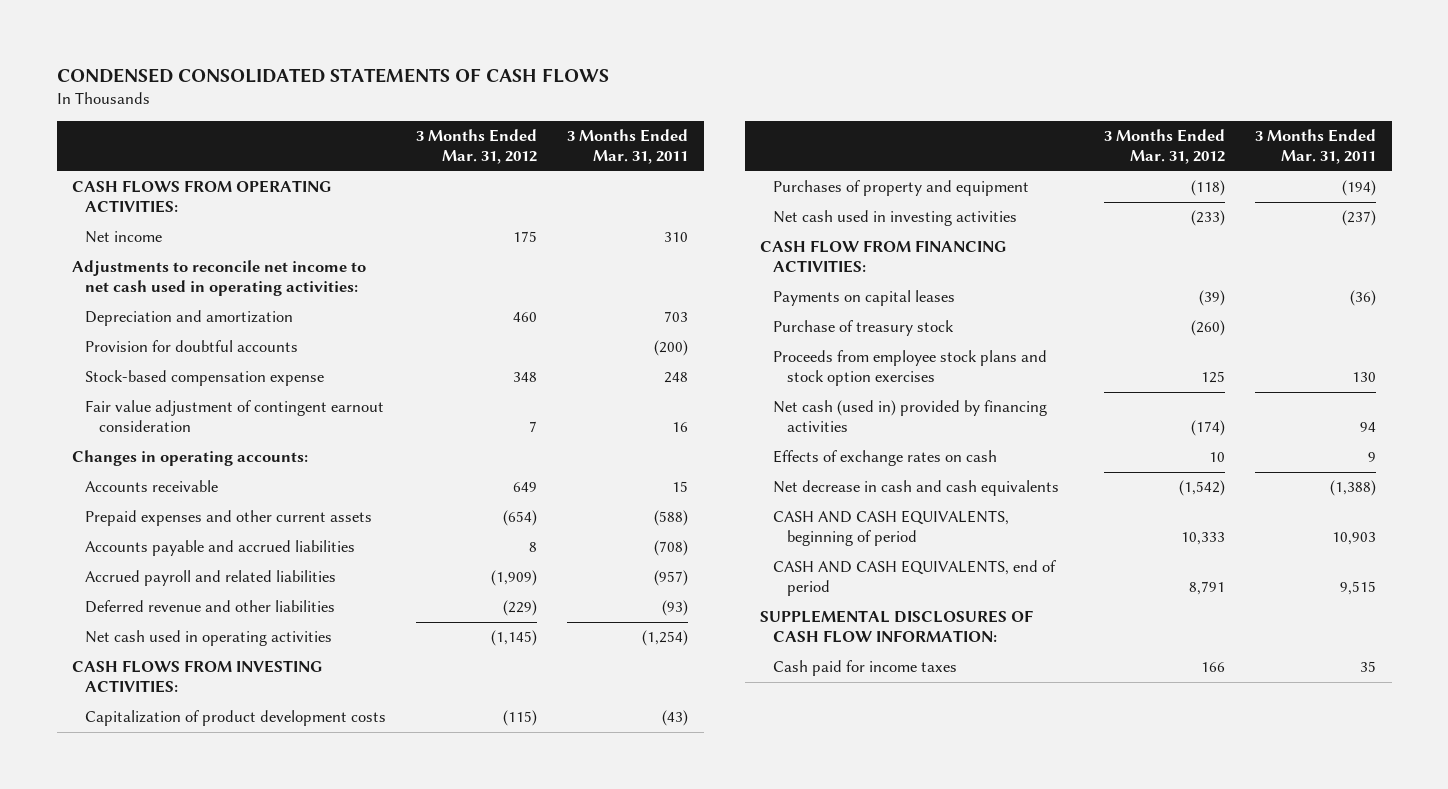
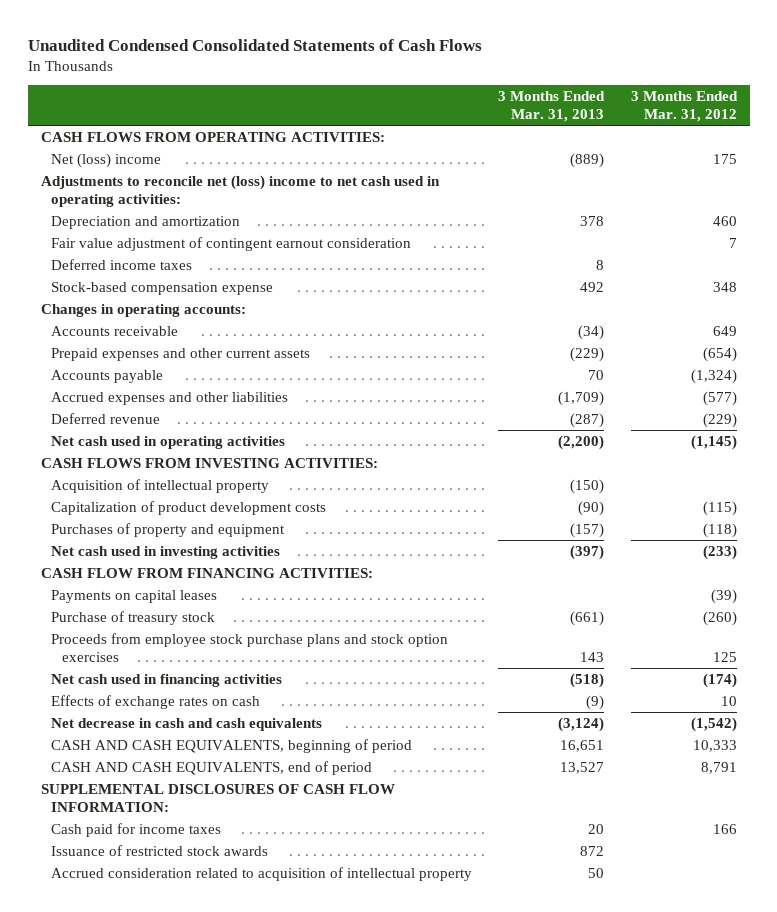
[56,68,609,84] CONDENSED CONSOLIDATED STATEMENTS OF CASH FLOWS -> [27,38,482,51] Unaudited Condensed Consolidated Statements of Cash Flows
[567,129,689,165] 3 Months Ended Mar. 31, 2011 -> none
none -> [498,91,606,123] 3 Months Ended Mar. 31, 2013
[85,231,163,244] Net income -> [51,152,162,168] Net (loss) income
[71,260,366,297] Adjustments to reconcile net income to net cash used in operating activities: -> [40,174,440,207] Adjustments to reconcile net (loss) income to net cash used in operating activities:
[85,340,299,353] Provision for doubtful accounts -> none
none -> [51,258,193,270] Deferred income taxes
[85,370,325,387] Stock-based compensation expense -> [51,281,274,295] Stock-based compensation expense
[85,540,356,557] Accounts payable and accrued liabilities -> none
[85,570,337,587] Accrued payroll and related liabilities -> none
none -> [51,369,164,383] Accounts payable
none -> [51,391,289,405] Accrued expenses and other liabilities
[85,600,336,614] Deferred revenue and other liabilities -> [51,412,161,424] Deferred revenue
none -> [51,478,270,493] Acquisition of intellectual property
[773,350,1048,387] Proceeds from employee stock plans and stock option exercises -> [51,632,449,662] Proceeds from employee stock purchase plans and stock option exercises
[773,400,1048,433] Net cash (used in) provided by financing activities -> [51,673,283,687] Net cash used in financing activities
none -> [51,844,269,856] Issuance of restricted stock awards
none -> [51,866,473,881] Accrued consideration related to acquisition of intellectual property

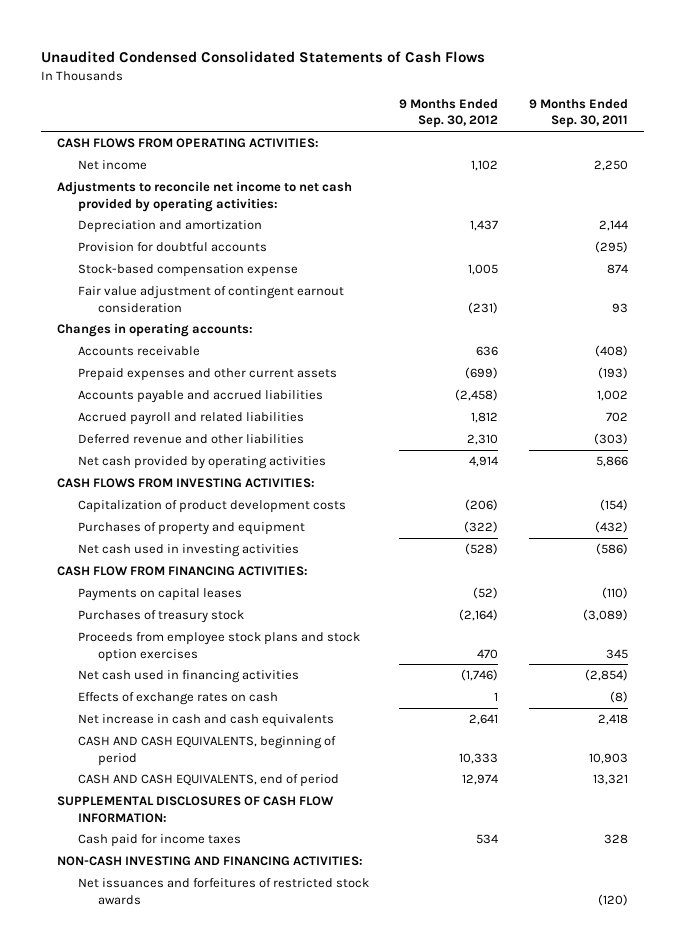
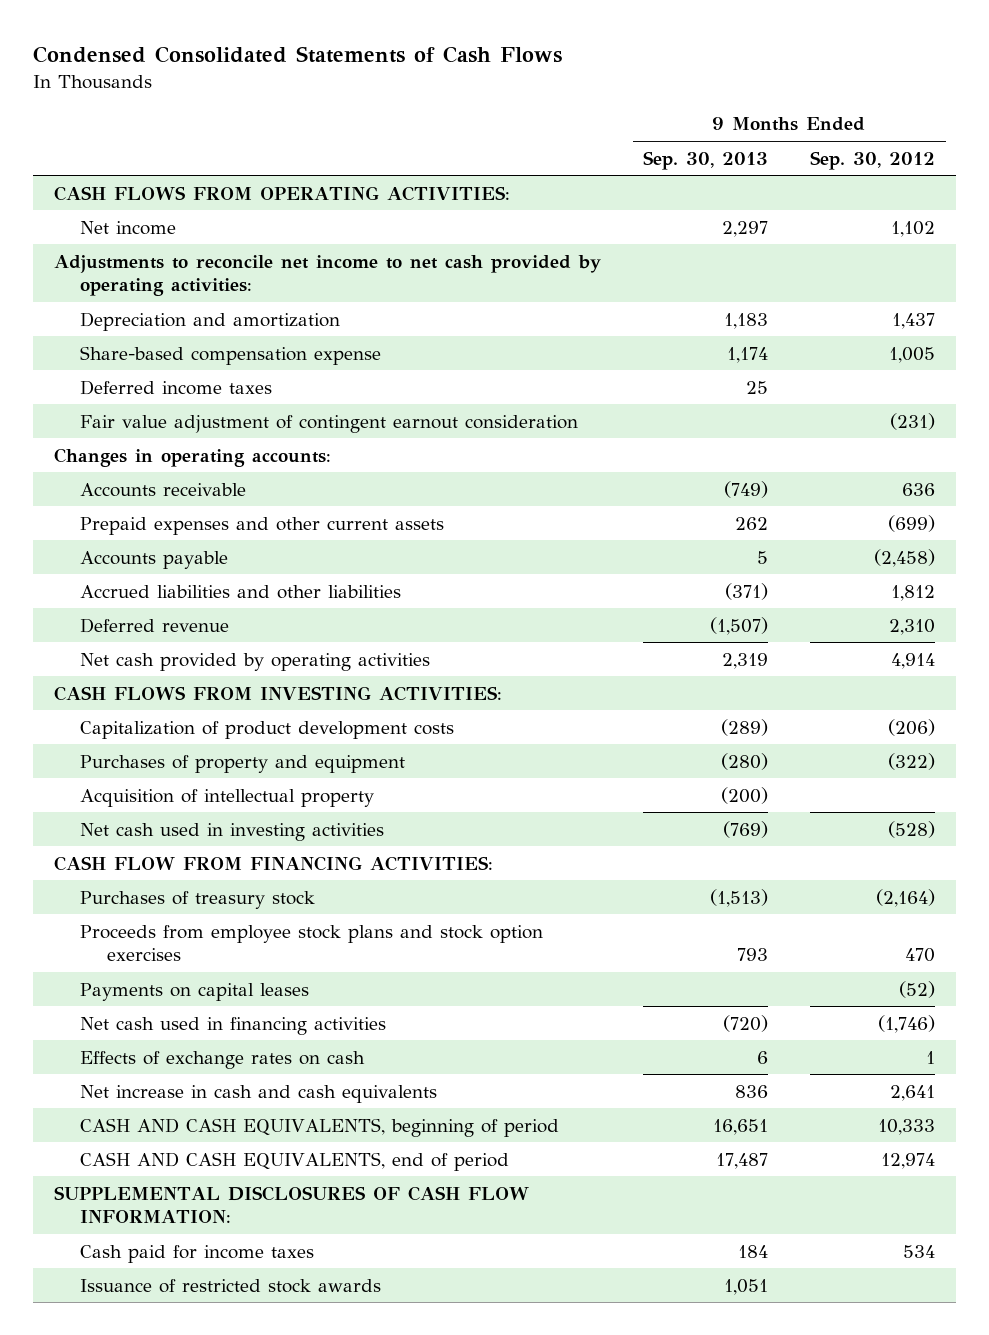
[41,50,486,63] Unaudited Condensed Consolidated Statements of Cash Flows -> [32,46,562,64] Condensed Consolidated Statements of Cash Flows
[529,98,629,129] 9 Months Ended Sep. 30, 2011 -> none
none -> [643,150,769,170] Sep. 30, 2013
[77,242,267,253] Provision for doubtful accounts -> none
[77,264,298,278] Stock-based compensation expense -> [80,345,382,365] Share-based compensation expense
none -> [80,379,273,395] Deferred income taxes
[77,390,323,404] Accounts payable and accrued liabilities -> [80,550,229,569] Accounts payable
[77,412,304,426] Accrued payroll and related liabilities -> [80,584,402,599] Accrued liabilities and other liabilities
[77,434,304,445] Deferred revenue and other liabilities -> [80,617,230,633] Deferred revenue
none -> [80,788,375,807] Acquisition of intellectual property
[77,588,242,602] Payments on capital leases -> [80,982,310,1001] Payments on capital leases
[56,856,363,867] NON-CASH INVESTING AND FINANCING ACTIVITIES: -> none
[77,878,369,905] Net issuances and forfeitures of restricted stock awards -> none
none -> [80,1278,382,1293] Issuance of restricted stock awards

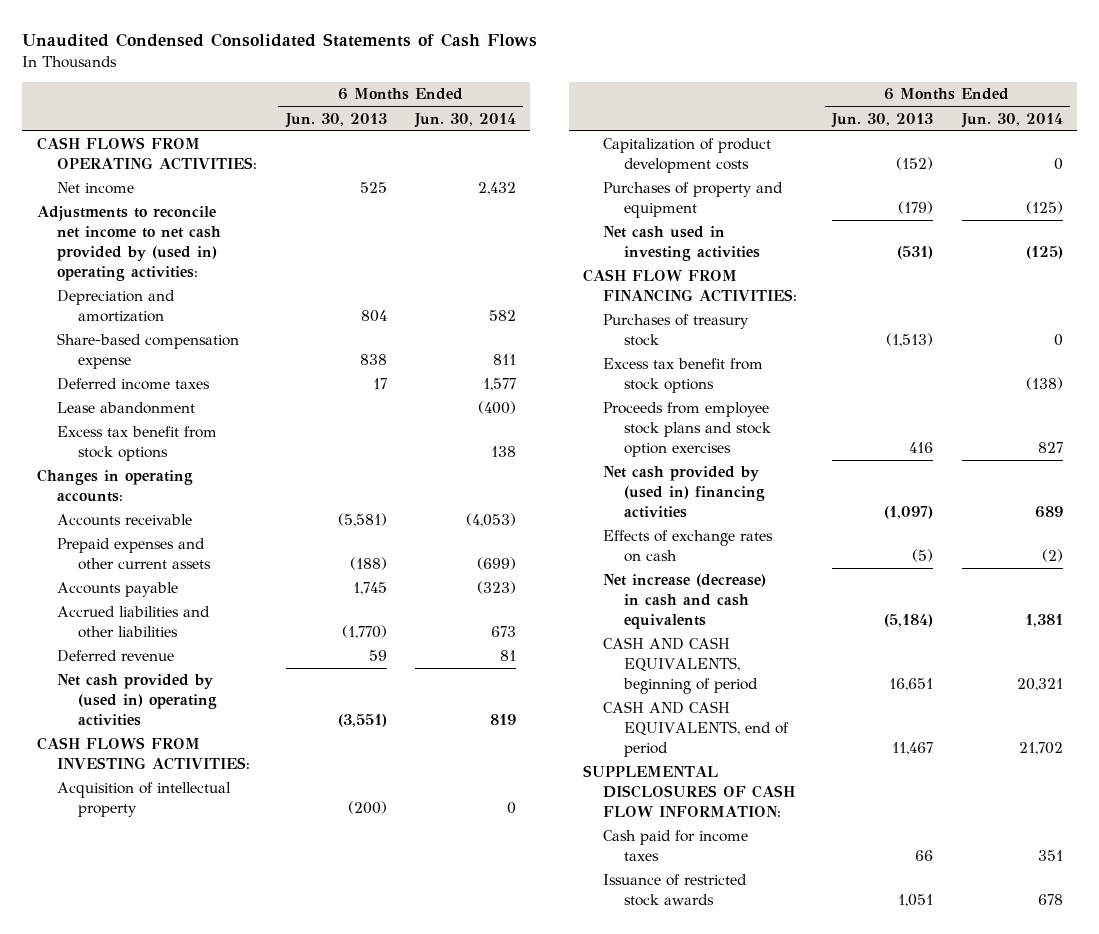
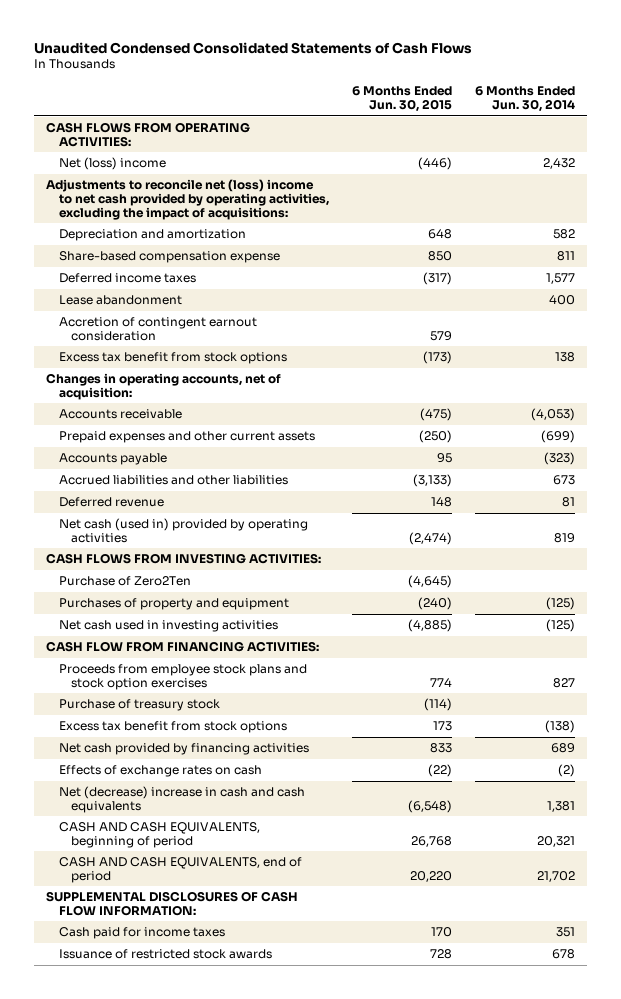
[284,112,387,128] Jun. 30, 2013 -> none
none -> [351,86,452,113] 6 Months Ended Jun. 30, 2015
[57,182,135,195] Net income -> [58,157,166,171] Net (loss) income
[36,206,222,281] Adjustments to reconcile net income to net cash provided by (used in) operating activities: -> [45,179,329,220] Adjustments to reconcile net (loss) income to net cash provided by operating activities, excluding the impact of acquisitions:
[478,401,517,415] (400) -> [549,295,576,306] 400
none -> [58,317,257,341] Accretion of contingent earnout consideration
[36,469,193,503] Changes in operating accounts: -> [45,373,281,400] Changes in operating accounts, net of acquisition:
[57,674,217,727] Net cash provided by (used in) operating activities -> [58,518,308,543] Net cash (used in) provided by operating activities
[57,782,232,818] Acquisition of intellectual property -> none
[603,138,772,174] Capitalization of product development costs -> none
none -> [58,576,191,587] Purchase of Zero2Ten
[603,314,750,347] Purchases of treasury stock -> none
none -> [58,699,220,712] Purchase of treasury stock
[603,358,764,394] Excess tax benefit from stock options -> [58,721,287,734] Excess tax benefit from stock options
[603,466,766,519] Net cash provided by (used in) financing activities -> [58,743,309,756] Net cash provided by financing activities
[603,574,767,630] Net increase (decrease) in cash and cash equivalents -> [58,786,305,813] Net (decrease) increase in cash and cash equivalents

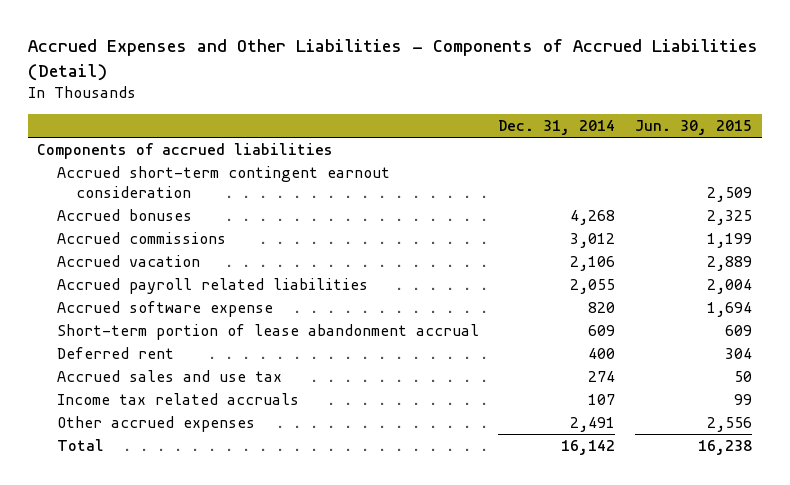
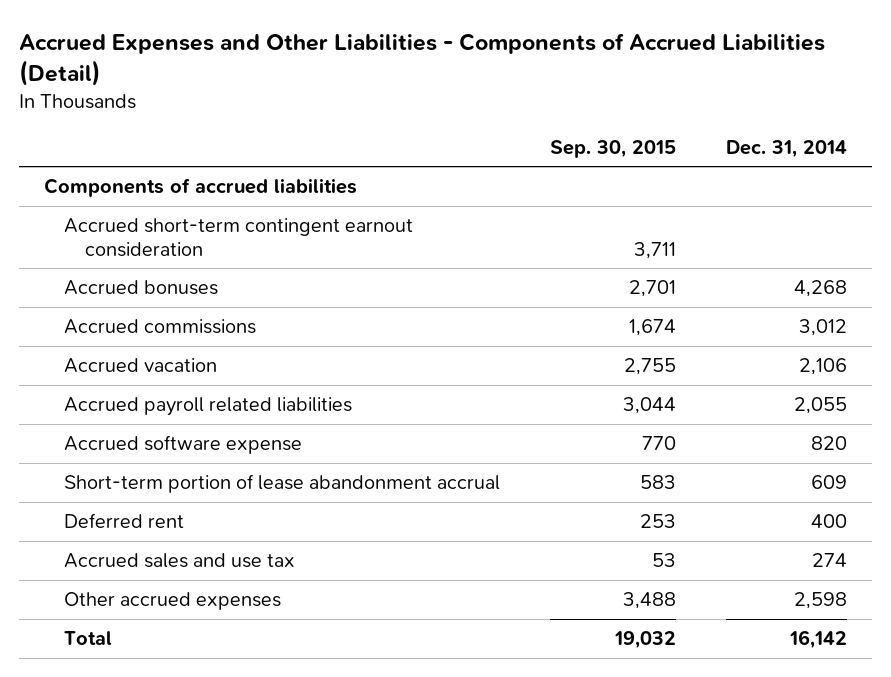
[635,120,753,136] Jun. 30, 2015 -> none
none -> [550,139,677,158] Sep. 30, 2015
[56,393,299,406] Income tax related accruals -> none
[570,417,616,433] 2,491 -> [794,592,848,610] 2,598

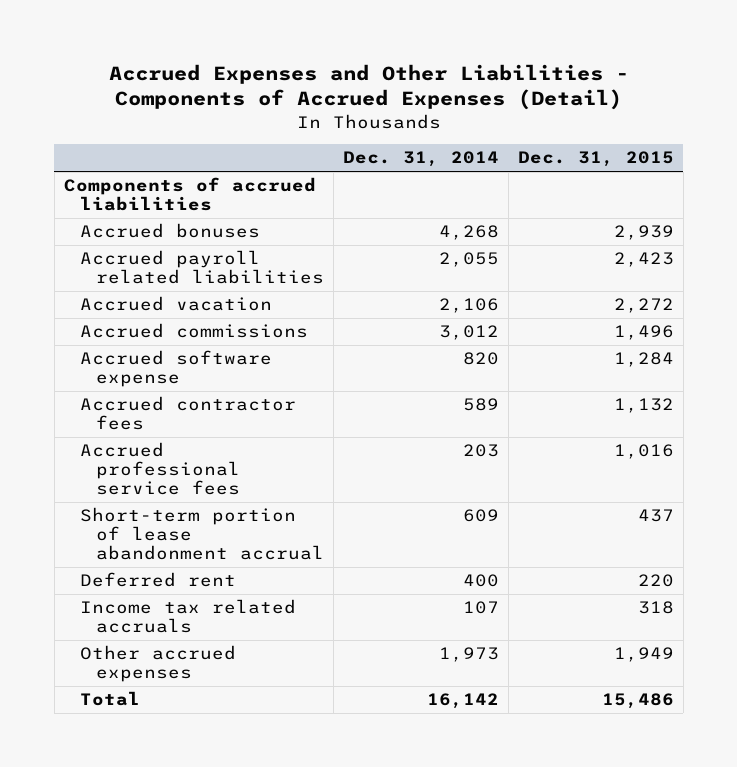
[18,32,825,86] Accrued Expenses and Other Liabilities - Components of Accrued Liabilities (Detail) -> [108,63,629,111] Accrued Expenses and Other Liabilities - Components of Accrued Expenses (Detail)
[550,139,677,158] Sep. 30, 2015 -> none
none -> [517,151,674,168] Dec. 31, 2015
[64,218,414,257] Accrued short-term contingent earnout consideration -> none
[64,358,218,374] Accrued vacation -> [79,296,272,312] Accrued vacation
[64,319,257,335] Accrued commissions -> [79,323,308,339] Accrued commissions
none -> [79,396,296,431] Accrued contractor fees
none -> [79,442,240,496] Accrued professional service fees
[64,553,296,569] Accrued sales and use tax -> none
none -> [79,599,296,634] Income tax related accruals
[794,592,848,610] 2,598 -> [438,647,499,663] 1,973

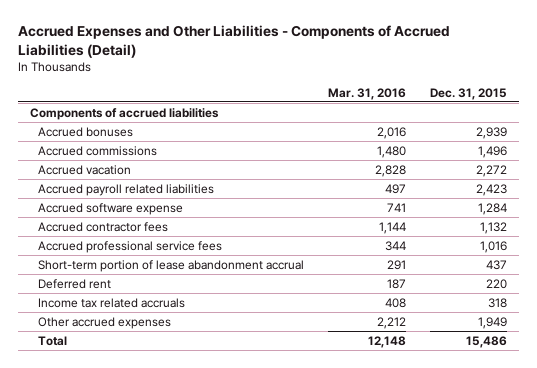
[108,63,629,111] Accrued Expenses and Other Liabilities - Components of Accrued Expenses (Detail) -> [17,25,450,58] Accrued Expenses and Other Liabilities - Components of Accrued Liabilities (Detail)
[342,151,499,168] Dec. 31, 2014 -> none
none -> [328,87,407,100] Mar. 31, 2016
[79,296,272,312] Accrued vacation -> [38,164,132,175] Accrued vacation
[79,250,324,285] Accrued payroll related liabilities -> [38,183,215,196] Accrued payroll related liabilities

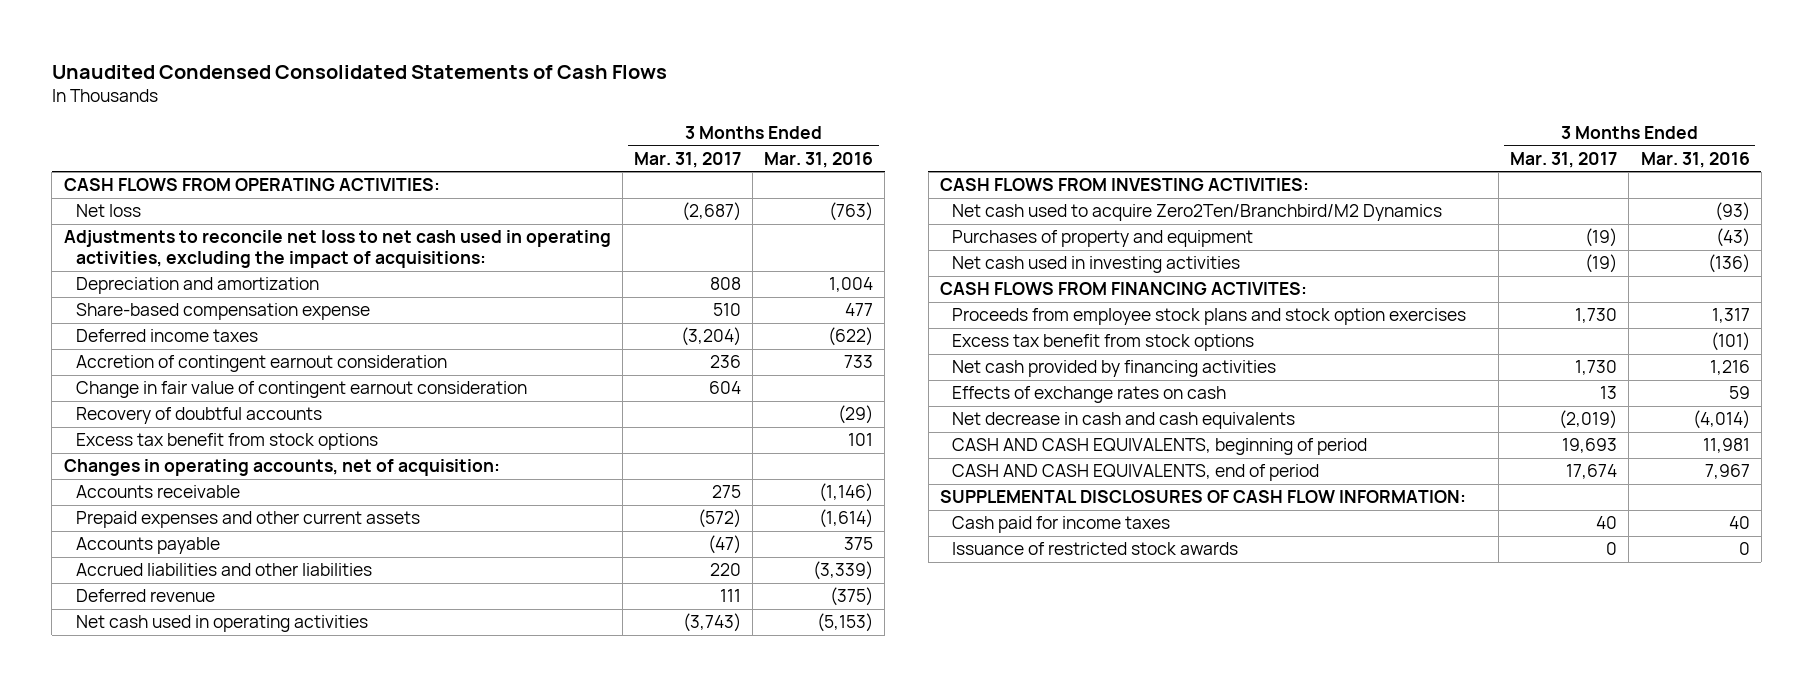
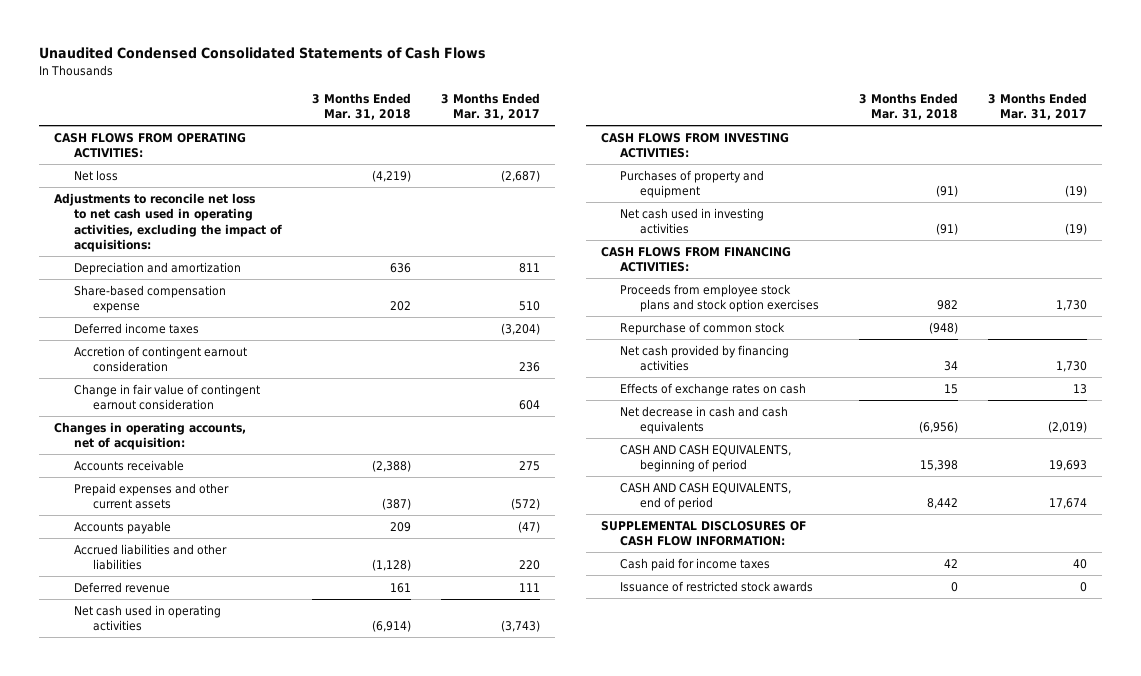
[764,151,874,168] Mar. 31, 2016 -> none
none -> [312,92,412,121] 3 Months Ended Mar. 31, 2018
[709,277,741,291] 808 -> [519,262,541,273] 811
[75,407,322,425] Recovery of doubtful accounts -> none
[75,433,378,451] Excess tax benefit from stock options -> none
[952,204,1443,222] Net cash used to acquire Zero2Ten/Branchbird/M2 Dynamics -> none
[939,282,1307,296] CASH FLOWS FROM FINANCING ACTIVITES: -> [601,246,792,273] CASH FLOWS FROM FINANCING ACTIVITIES:
[952,334,1255,352] Excess tax benefit from stock options -> none
none -> [620,321,786,335] Repurchase of common stock

